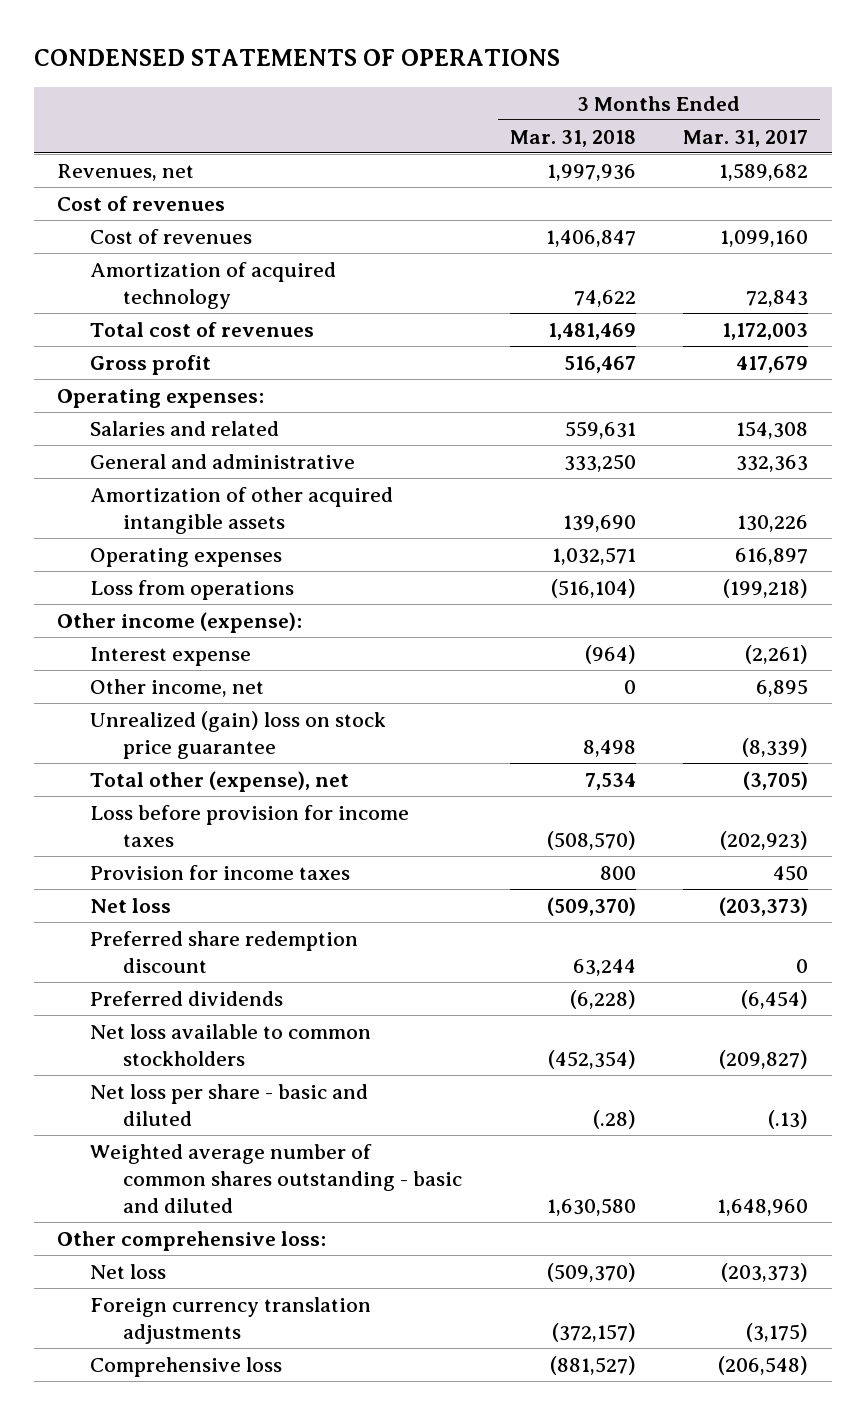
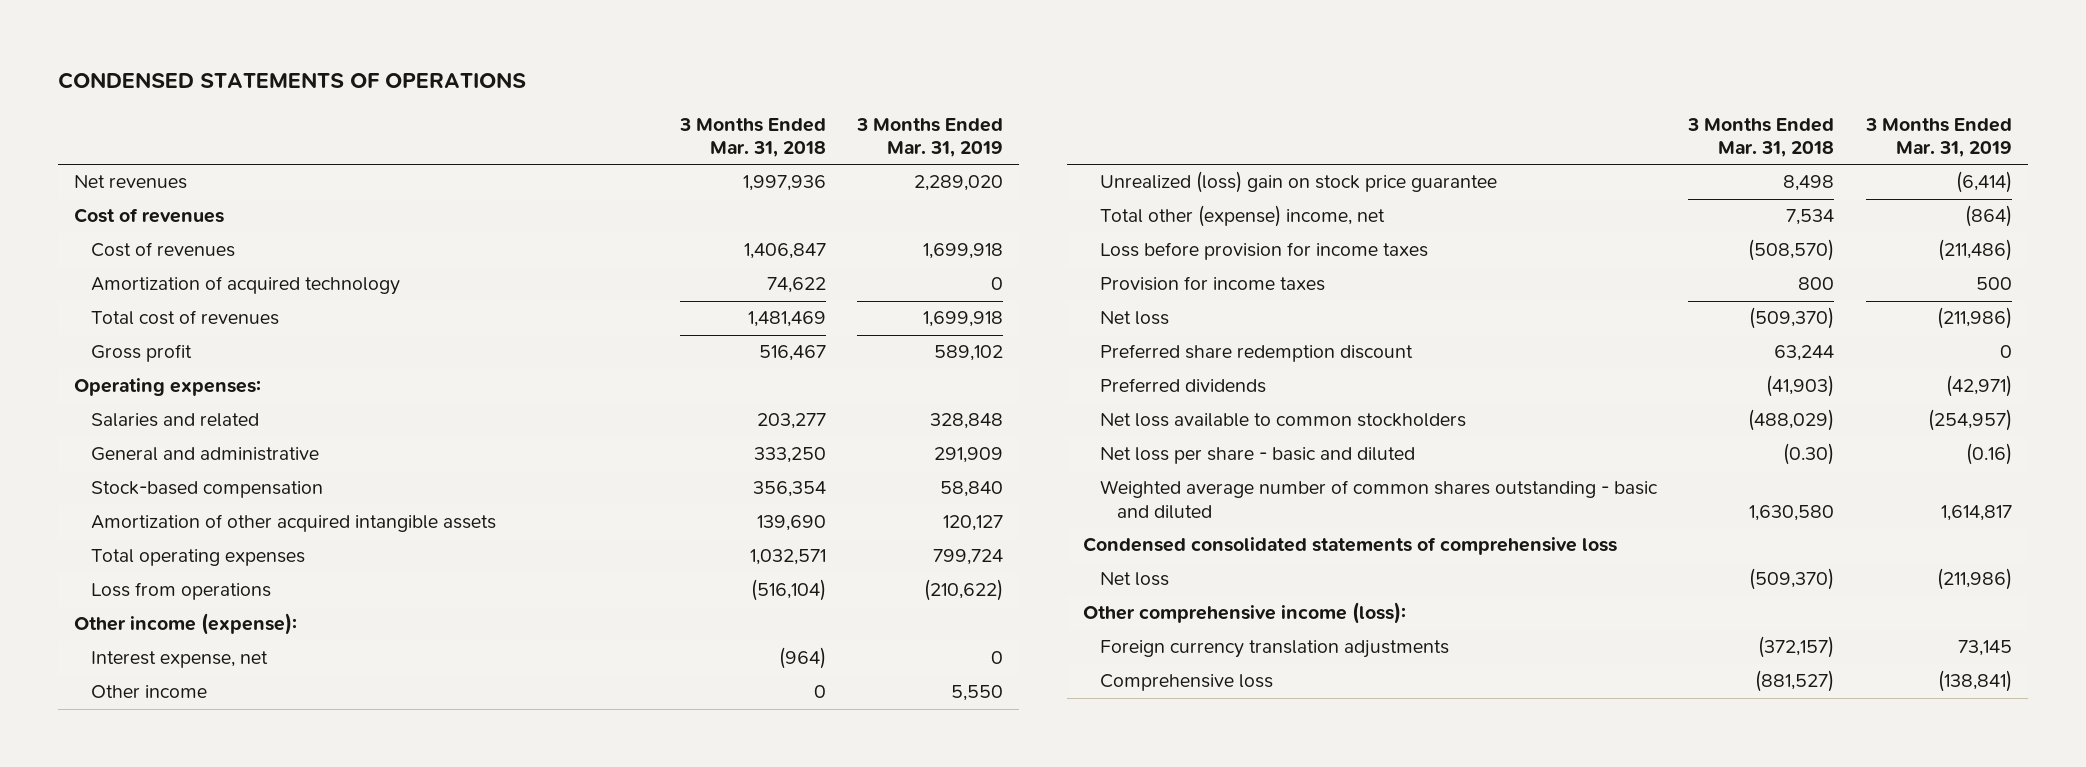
[682,129,808,147] Mar. 31, 2017 -> none
none -> [856,117,1004,157] 3 Months Ended Mar. 31, 2019
[57,163,195,181] Revenues, net -> [73,175,187,190] Net revenues
[564,420,636,439] 559,631 -> [756,413,826,430] 203,277
none -> [91,481,324,499] Stock-based compensation
[90,547,283,567] Operating expenses -> [91,549,306,567] Total operating expenses
[90,646,252,666] Interest expense -> [91,651,269,669] Interest expense, net
[90,678,265,697] Other income, net -> [91,685,208,699] Other income
[90,710,387,759] Unrealized (gain) loss on stock price guarantee -> [1099,171,1497,194] Unrealized (loss) gain on stock price guarantee
[90,770,350,792] Total other (expense), net -> [1099,205,1385,228] Total other (expense) income, net
[569,989,636,1009] (6,228) -> [1766,375,1835,398] (41,903)
[547,1049,636,1069] (452,354) -> [1748,409,1835,432] (488,029)
[592,1109,636,1129] (.28) -> [1783,443,1835,466] (0.30)
[57,1230,327,1251] Other comprehensive loss: -> none
none -> [1082,537,1617,556] Condensed consolidated statements of comprehensive loss
none -> [1082,602,1406,625] Other comprehensive income (loss):

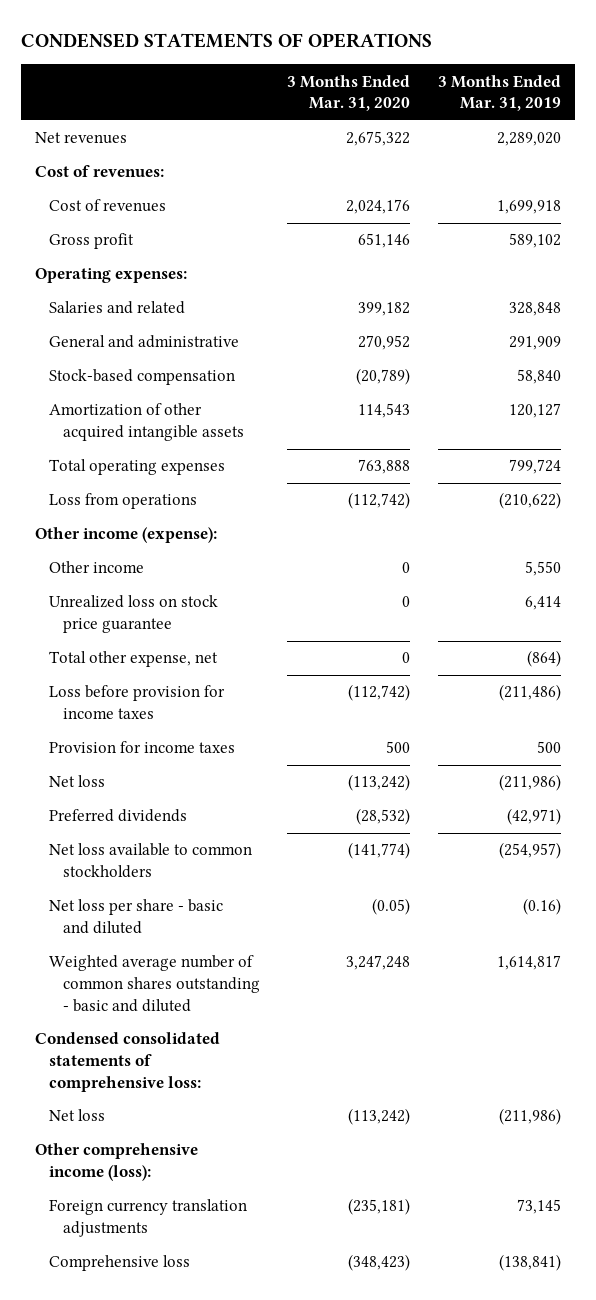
[678,117,826,157] 3 Months Ended Mar. 31, 2018 -> none
none -> [287,74,411,112] 3 Months Ended Mar. 31, 2020
[73,208,224,224] Cost of revenues -> [35,165,165,178] Cost of revenues:
[91,276,401,296] Amortization of acquired technology -> none
[91,310,280,326] Total cost of revenues -> none
[91,651,269,669] Interest expense, net -> none
[1099,171,1497,194] Unrealized (loss) gain on stock price guarantee -> [48,595,218,634] Unrealized loss on stock price guarantee
[1955,171,2012,194] (6,414) -> [525,596,562,611] 6,414
[1099,205,1385,228] Total other (expense) income, net -> [48,651,218,668] Total other expense, net
[1099,344,1413,363] Preferred share redemption discount -> none
[1082,537,1617,556] Condensed consolidated statements of comprehensive loss -> [35,1032,221,1092] Condensed consolidated statements of comprehensive loss:

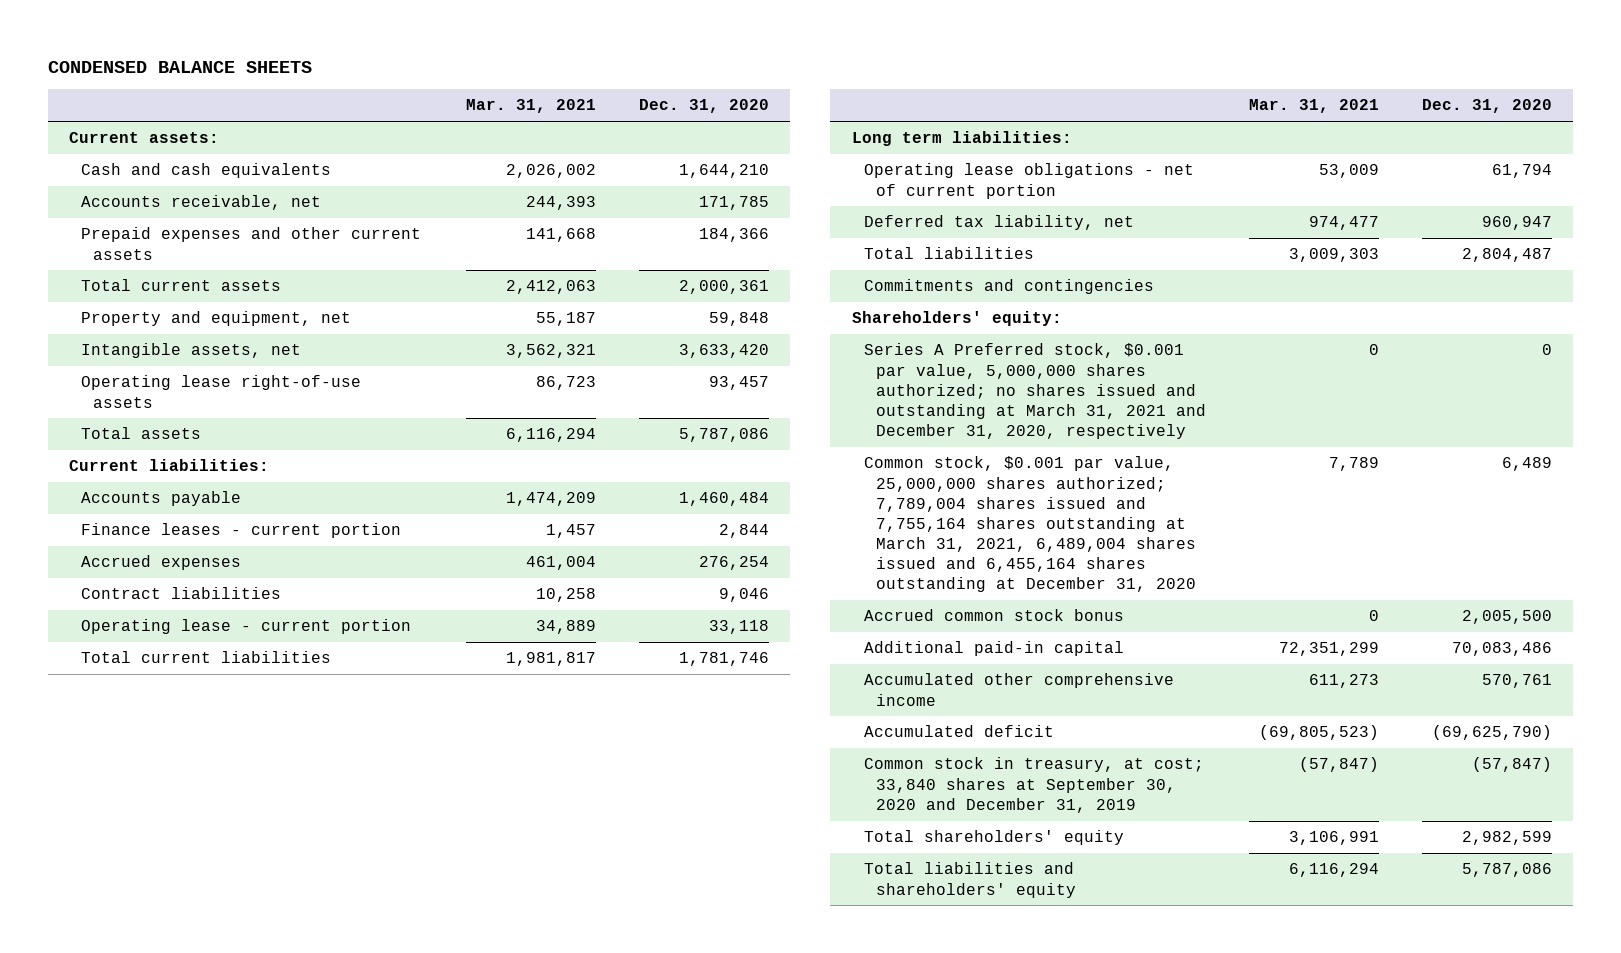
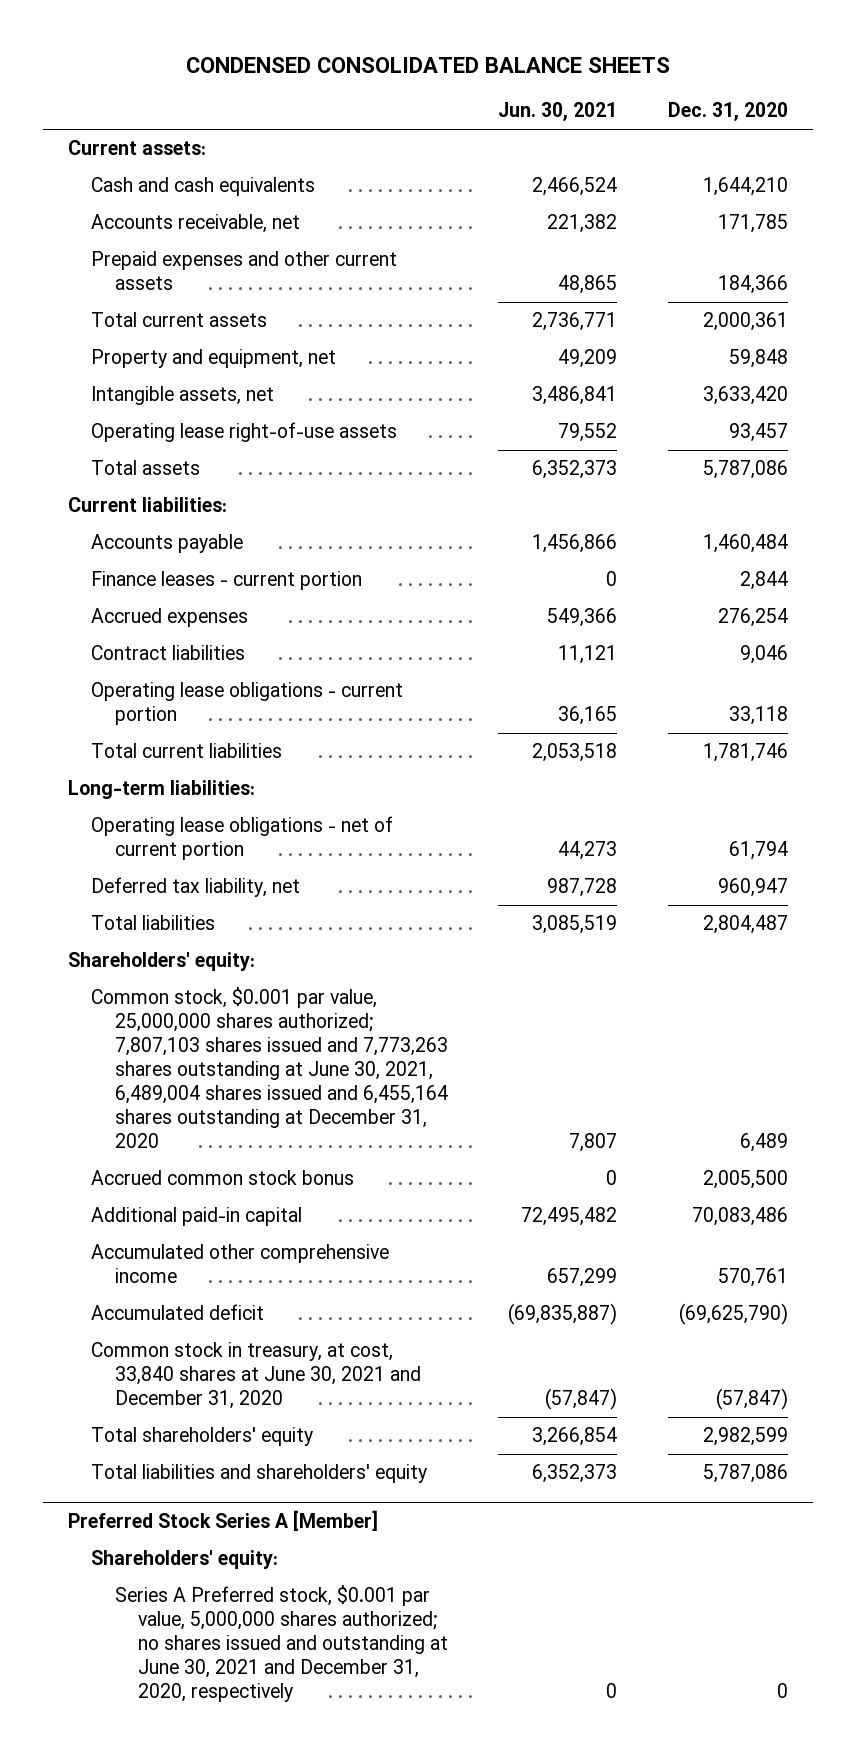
[47,60,312,73] CONDENSED BALANCE SHEETS -> [186,56,671,73] CONDENSED CONSOLIDATED BALANCE SHEETS
[466,99,597,114] Mar. 31, 2021 -> none
none -> [498,102,618,122] Jun. 30, 2021
[81,619,412,635] Operating lease - current portion -> [91,682,404,726] Operating lease obligations - current portion
[851,131,1072,147] Long term liabilities: -> [68,780,256,800] Long-term liabilities:
[863,279,1154,295] Commitments and contingencies -> none
[863,343,1206,439] Series A Preferred stock, $0.001 par value, 5,000,000 shares authorized; no shares issued and outstanding at March 31, 2021 and December 31, 2020, respectively -> none
[863,456,1196,592] Common stock, $0.001 par value, 25,000,000 shares authorized; 7,789,004 shares issued and 7,755,164 shares outstanding at March 31, 2021, 6,489,004 shares issued and 6,455,164 shares outstanding at December 31, 2020 -> [91,987,448,1148] Common stock, $0.001 par value, 25,000,000 shares authorized; 7,807,103 shares issued and 7,773,263 shares outstanding at June 30, 2021, 6,489,004 shares issued and 6,455,164 shares outstanding at December 31, 2020
[863,757,1204,813] Common stock in treasury, at cost; 33,840 shares at September 30, 2020 and December 31, 2019 -> [91,1342,421,1410] Common stock in treasury, at cost, 33,840 shares at June 30, 2021 and December 31, 2020
none -> [68,1510,379,1532] Preferred Stock Series A [Member]
none -> [91,1550,279,1570] Shareholders' equity:
none -> [114,1585,448,1703] Series A Preferred stock, $0.001 par value, 5,000,000 shares authorized; no shares issued and outstanding at June 30, 2021 and December 31, 2020, respectively

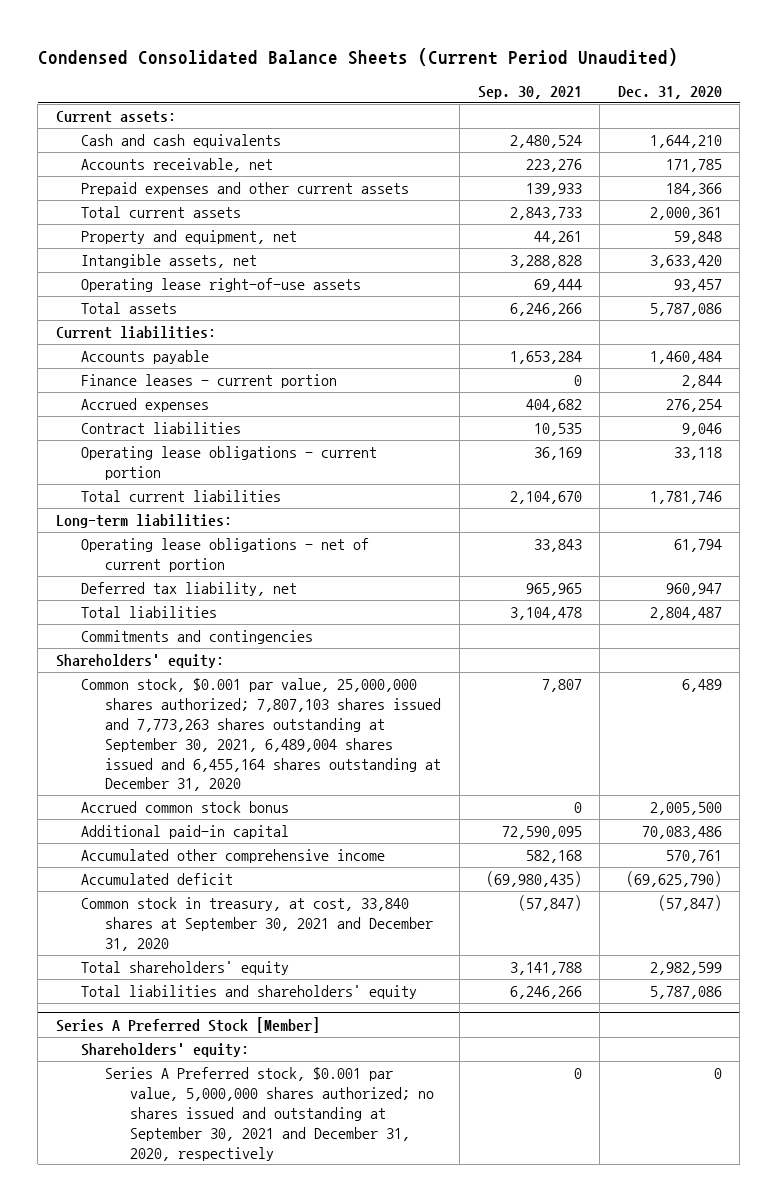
[186,56,671,73] CONDENSED CONSOLIDATED BALANCE SHEETS -> [37,47,678,66] Condensed Consolidated Balance Sheets (Current Period Unaudited)
[498,102,618,122] Jun. 30, 2021 -> none
none -> [477,85,582,99] Sep. 30, 2021
none -> [80,630,313,645] Commitments and contingencies
[91,987,448,1148] Common stock, $0.001 par value, 25,000,000 shares authorized; 7,807,103 shares issued and 7,773,263 shares outstanding at June 30, 2021, 6,489,004 shares issued and 6,455,164 shares outstanding at December 31, 2020 -> [80,678,442,792] Common stock, $0.001 par value, 25,000,000 shares authorized; 7,807,103 shares issued and 7,773,263 shares outstanding at September 30, 2021, 6,489,004 shares issued and 6,455,164 shares outstanding at December 31, 2020
[91,1342,421,1410] Common stock in treasury, at cost, 33,840 shares at June 30, 2021 and December 31, 2020 -> [80,897,434,951] Common stock in treasury, at cost, 33,840 shares at September 30, 2021 and December 31, 2020
[68,1510,379,1532] Preferred Stock Series A [Member] -> [55,1017,320,1034] Series A Preferred Stock [Member]
[114,1585,448,1703] Series A Preferred stock, $0.001 par value, 5,000,000 shares authorized; no shares issued and outstanding at June 30, 2021 and December 31, 2020, respectively -> [105,1067,435,1161] Series A Preferred stock, $0.001 par value, 5,000,000 shares authorized; no shares issued and outstanding at September 30, 2021 and December 31, 2020, respectively

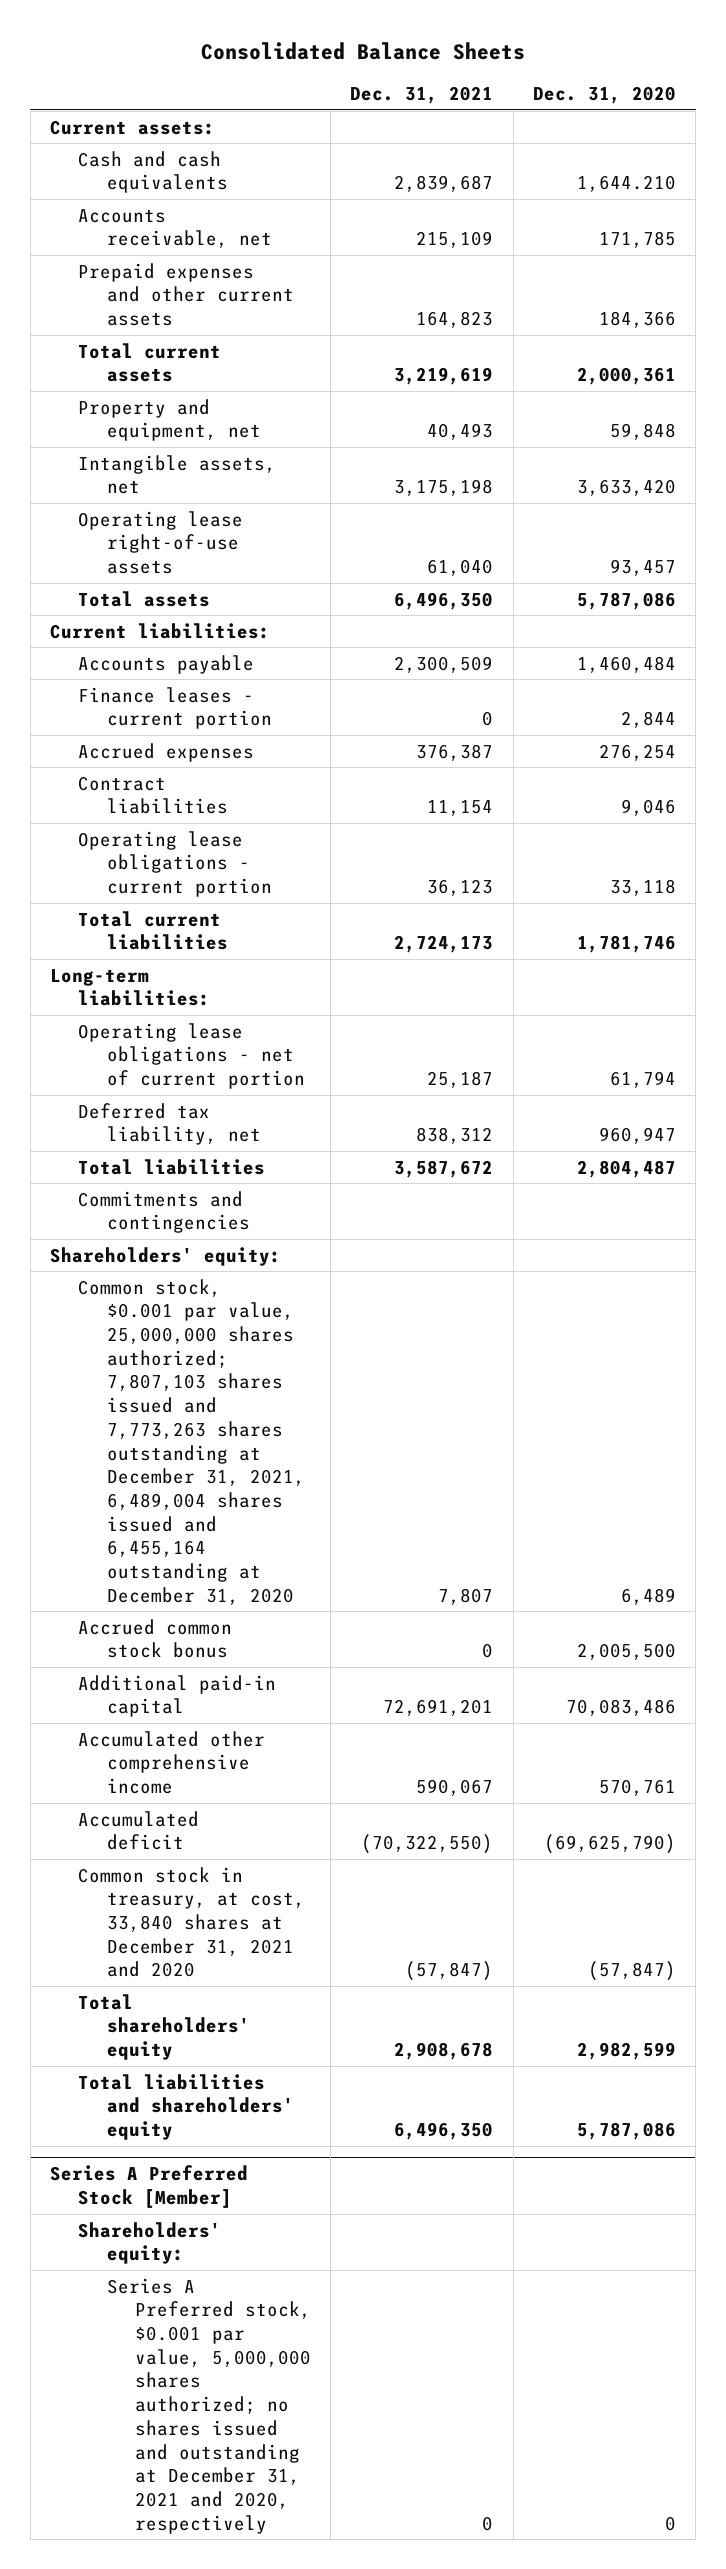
[37,47,678,66] Condensed Consolidated Balance Sheets (Current Period Unaudited) -> [201,41,526,60] Consolidated Balance Sheets
[477,85,582,99] Sep. 30, 2021 -> none
none -> [350,85,494,104] Dec. 31, 2021
[649,135,722,149] 1,644,210 -> [577,175,677,193] 1,644.210
[80,678,442,792] Common stock, $0.001 par value, 25,000,000 shares authorized; 7,807,103 shares issued and 7,773,263 shares outstanding at September 30, 2021, 6,489,004 shares issued and 6,455,164 shares outstanding at December 31, 2020 -> [78,1278,305,1605] Common stock, $0.001 par value, 25,000,000 shares authorized; 7,807,103 shares issued and 7,773,263 shares outstanding at December 31, 2021, 6,489,004 shares issued and 6,455,164 outstanding at December 31, 2020
[80,897,434,951] Common stock in treasury, at cost, 33,840 shares at September 30, 2021 and December 31, 2020 -> [78,1866,305,1978] Common stock in treasury, at cost, 33,840 shares at December 31, 2021 and 2020
[105,1067,435,1161] Series A Preferred stock, $0.001 par value, 5,000,000 shares authorized; no shares issued and outstanding at September 30, 2021 and December 31, 2020, respectively -> [106,2277,311,2534] Series A Preferred stock, $0.001 par value, 5,000,000 shares authorized; no shares issued and outstanding at December 31, 2021 and 2020, respectively

